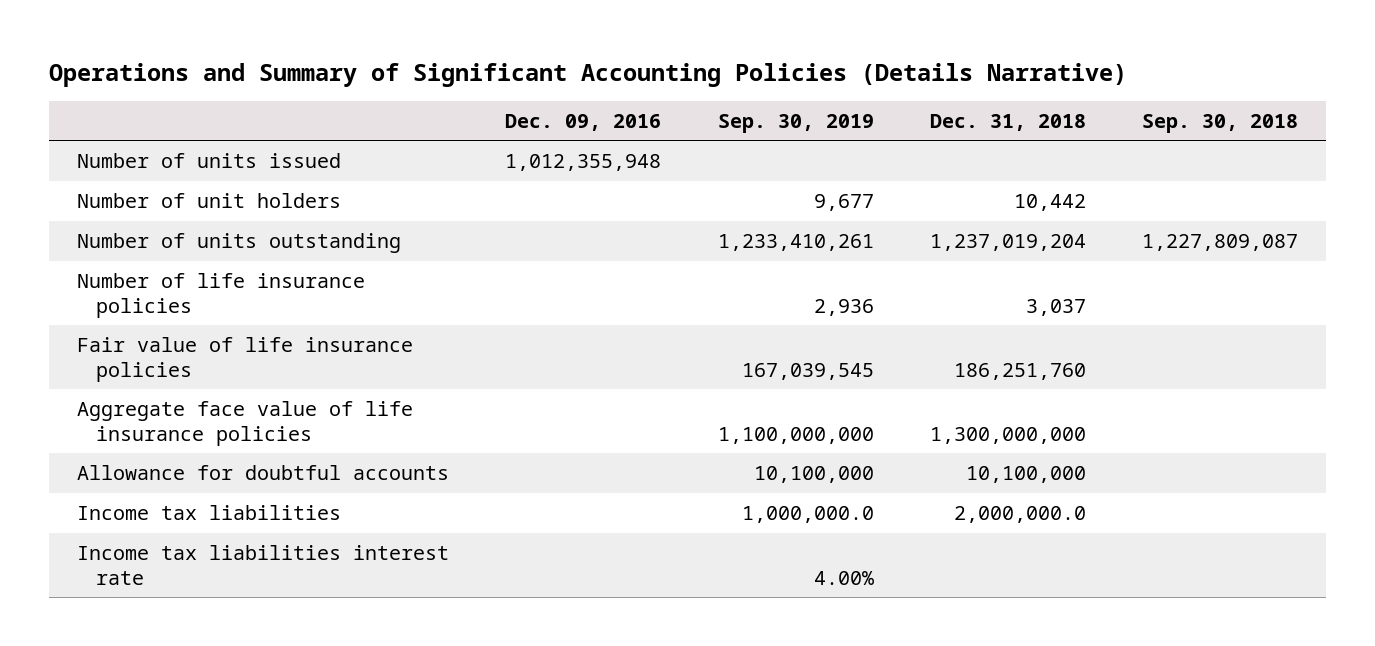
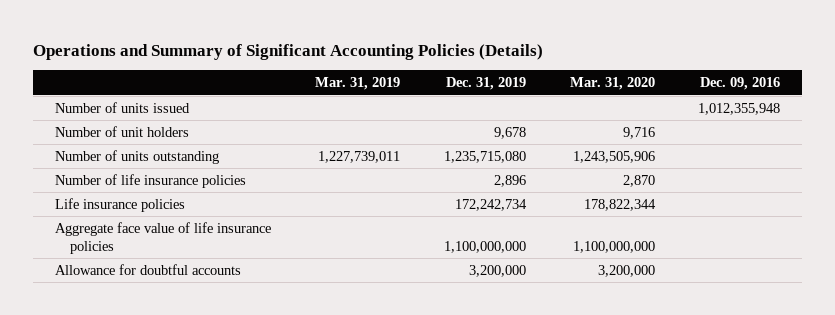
[49,62,1128,87] Operations and Summary of Significant Accounting Policies (Details Narrative) -> [33,43,544,60] Operations and Summary of Significant Accounting Policies (Details)
[717,113,874,133] Sep. 30, 2019 -> none
[929,113,1086,131] Dec. 31, 2018 -> none
[1142,113,1299,133] Sep. 30, 2018 -> none
none -> [314,77,400,91] Mar. 31, 2019
none -> [445,77,526,91] Dec. 31, 2019
none -> [569,77,655,91] Mar. 31, 2020
[77,337,414,382] Fair value of life insurance policies -> [54,197,185,212] Life insurance policies
[77,505,342,521] Income tax liabilities -> none
[77,545,450,585] Income tax liabilities interest rate -> none

